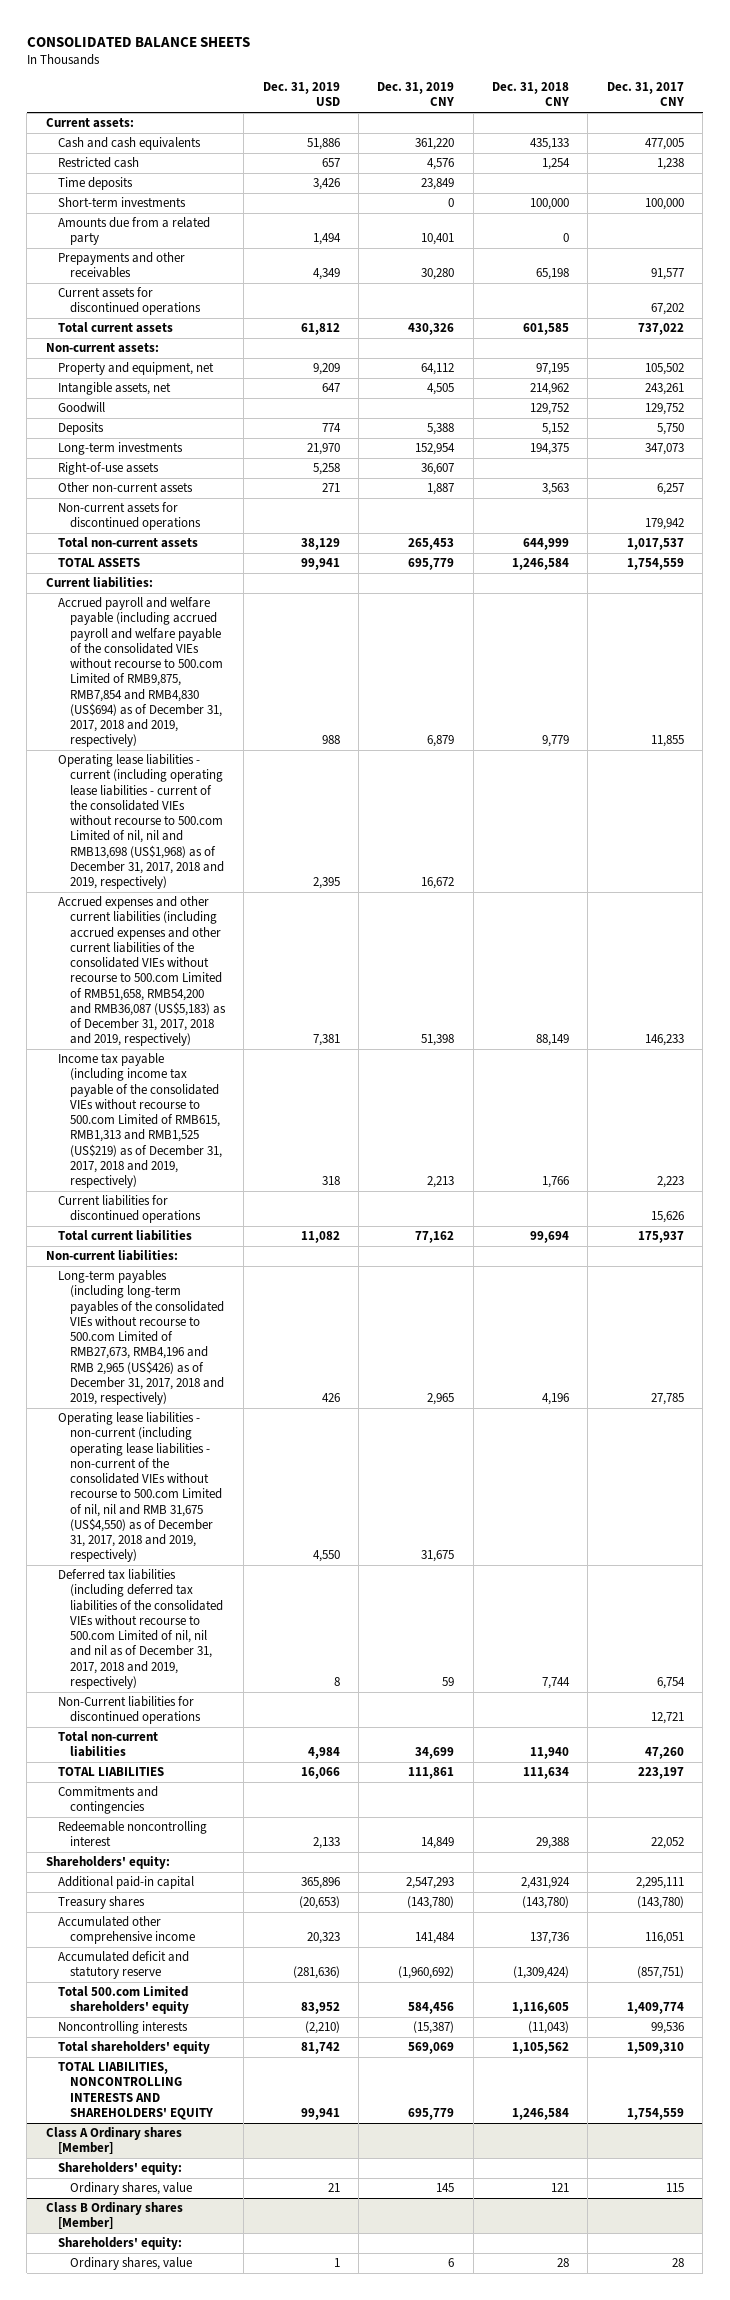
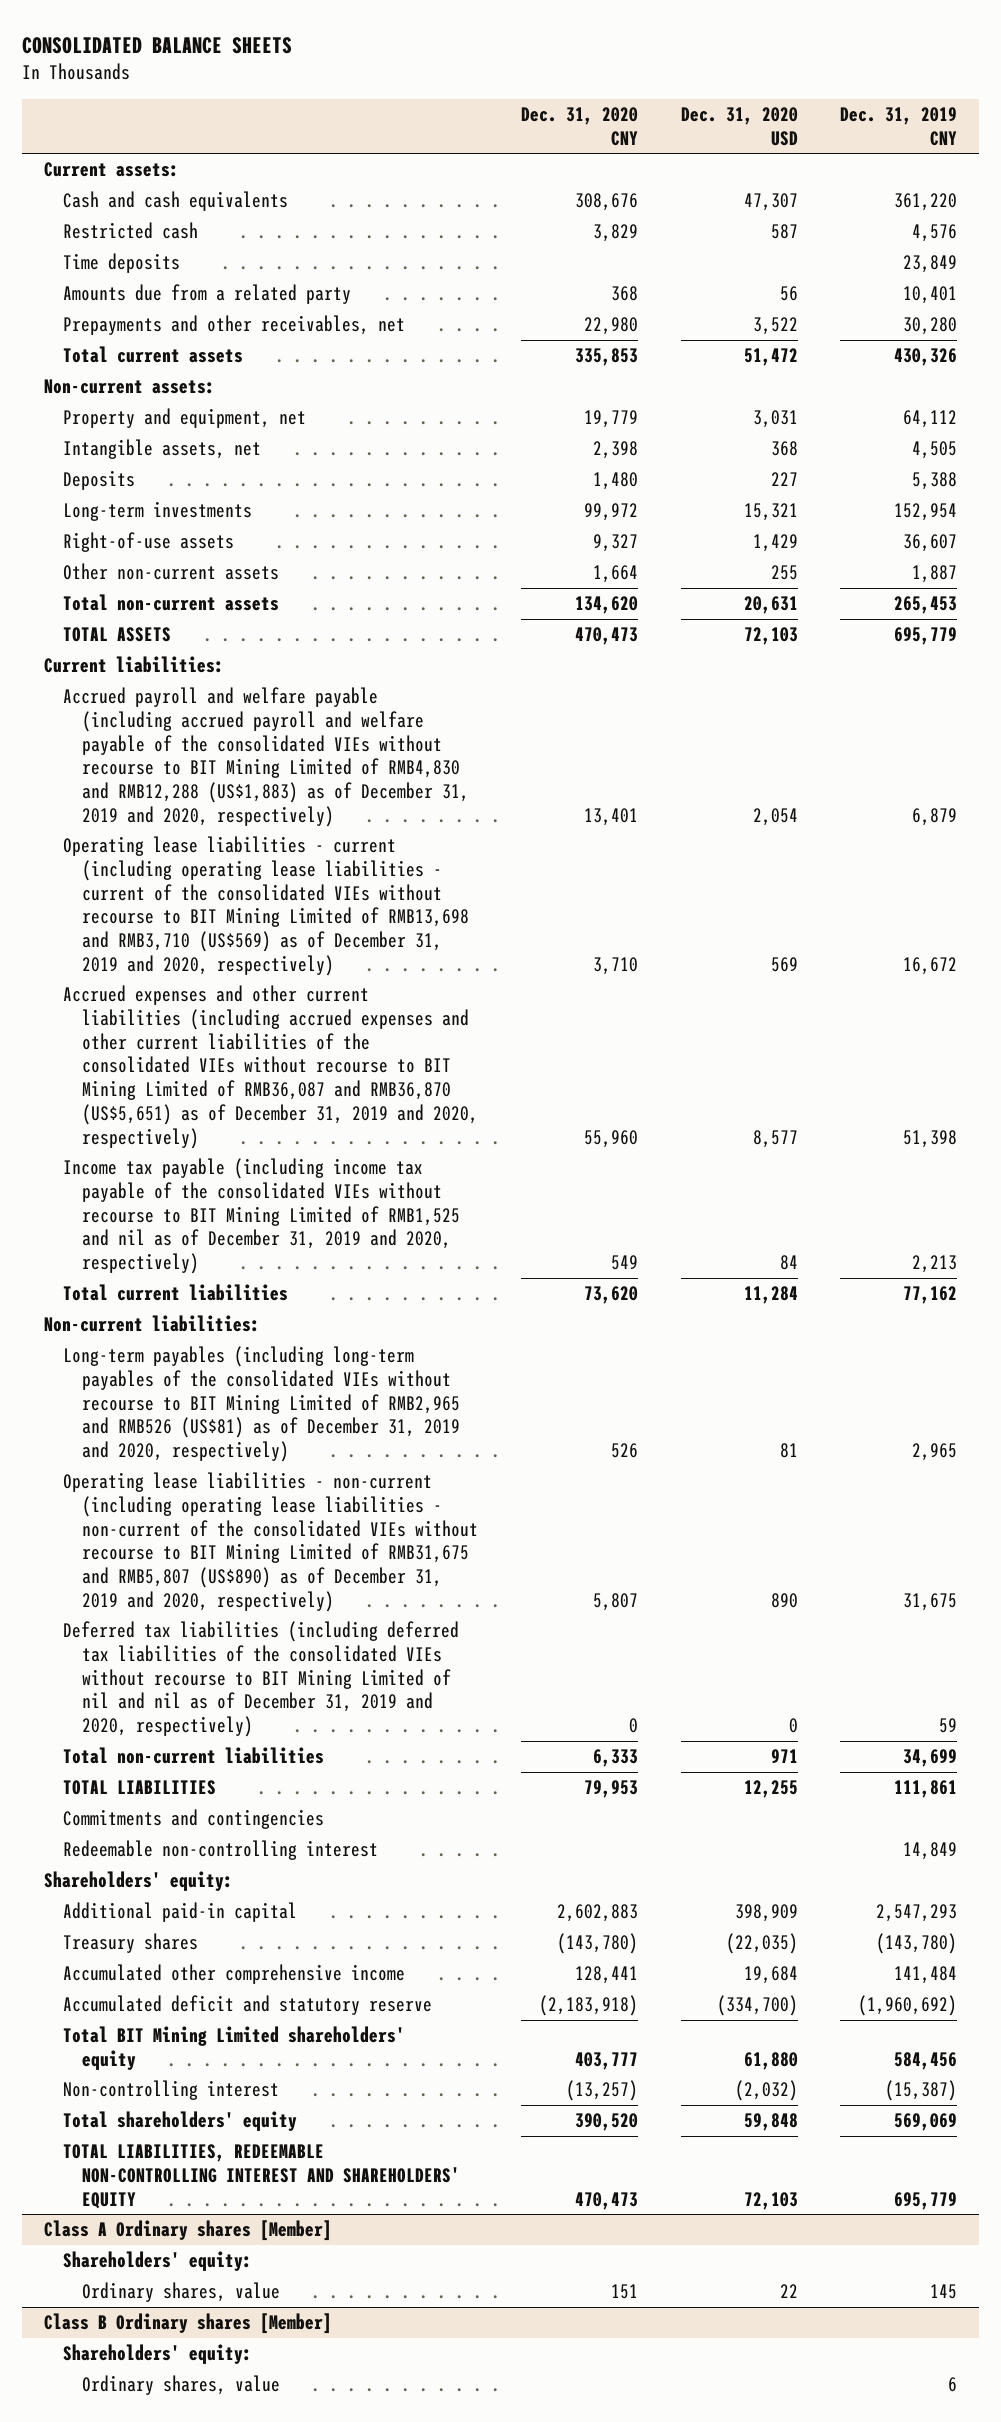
[262,82,340,107] Dec. 31, 2019 USD -> none
[492,82,570,107] Dec. 31, 2018 CNY -> none
[606,82,684,107] Dec. 31, 2017 CNY -> none
none -> [521,106,639,146] Dec. 31, 2020 CNY
none -> [680,106,798,146] Dec. 31, 2020 USD
[57,197,186,208] Short-term investments -> none
[57,287,201,316] Current assets for discontinued operations -> none
[57,252,185,279] Prepayments and other receivables -> [63,315,406,336] Prepayments and other receivables, net
[57,402,105,414] Goodwill -> none
[57,502,201,531] Non-current assets for discontinued operations -> none
[57,1195,201,1224] Current liabilities for discontinued operations -> none
[57,597,223,748] Accrued payroll and welfare payable (including accrued payroll and welfare payable of the consolidated VIEs without recourse to 500.com Limited of RMB9,875, RMB7,854 and RMB4,830 (US$694) as of December 31, 2017, 2018 and 2019, respectively) -> [63,687,470,828] Accrued payroll and welfare payable (including accrued payroll and welfare payable of the consolidated VIEs without recourse to BIT Mining Limited of RMB4,830 and RMB12,288 (US$1,883) as of December 31, 2019 and 2020, respectively)
[57,754,224,890] Operating lease liabilities - current (including operating lease liabilities - current of the consolidated VIEs without recourse to 500.com Limited of nil, nil and RMB13,698 (US$1,968) as of December 31, 2017, 2018 and 2019, respectively) -> [63,836,470,977] Operating lease liabilities - current (including operating lease liabilities - current of the consolidated VIEs without recourse to BIT Mining Limited of RMB13,698 and RMB3,710 (US$569) as of December 31, 2019 and 2020, respectively)
[57,896,226,1047] Accrued expenses and other current liabilities (including accrued expenses and other current liabilities of the consolidated VIEs without recourse to 500.com Limited of RMB51,658, RMB54,200 and RMB36,087 (US$5,183) as of December 31, 2017, 2018 and 2019, respectively) -> [63,985,479,1149] Accrued expenses and other current liabilities (including accrued expenses and other current liabilities of the consolidated VIEs without recourse to BIT Mining Limited of RMB36,087 and RMB36,870 (US$5,651) as of December 31, 2019 and 2020, respectively)
[57,1053,222,1189] Income tax payable (including income tax payable of the consolidated VIEs without recourse to 500.com Limited of RMB615, RMB1,313 and RMB1,525 (US$219) as of December 31, 2017, 2018 and 2019, respectively) -> [63,1158,461,1275] Income tax payable (including income tax payable of the consolidated VIEs without recourse to BIT Mining Limited of RMB1,525 and nil as of December 31, 2019 and 2020, respectively)
[57,1696,201,1725] Non-Current liabilities for discontinued operations -> none
[57,1270,224,1406] Long-term payables (including long-term payables of the consolidated VIEs without recourse to 500.com Limited of RMB27,673, RMB4,196 and RMB 2,965 (US$426) as of December 31, 2017, 2018 and 2019, respectively) -> [63,1346,461,1463] Long-term payables (including long-term payables of the consolidated VIEs without recourse to BIT Mining Limited of RMB2,965 and RMB526 (US$81) as of December 31, 2019 and 2020, respectively)
[57,1412,222,1563] Operating lease liabilities - non-current (including operating lease liabilities - non-current of the consolidated VIEs without recourse to 500.com Limited of nil, nil and RMB 31,675 (US$4,550) as of December 31, 2017, 2018 and 2019, respectively) -> [63,1472,479,1613] Operating lease liabilities - non-current (including operating lease liabilities - non-current of the consolidated VIEs without recourse to BIT Mining Limited of RMB31,675 and RMB5,807 (US$890) as of December 31, 2019 and 2020, respectively)
[57,1569,223,1689] Deferred tax liabilities (including deferred tax liabilities of the consolidated VIEs without recourse to 500.com Limited of nil, nil and nil as of December 31, 2017, 2018 and 2019, respectively) -> [63,1621,460,1738] Deferred tax liabilities (including deferred tax liabilities of the consolidated VIEs without recourse to BIT Mining Limited of nil and nil as of December 31, 2019 and 2020, respectively)
[57,1821,207,1847] Redeemable noncontrolling interest -> [63,1840,379,1861] Redeemable non-controlling interest
[57,1986,189,2015] Total 500.com Limited shareholders' equity -> [63,2026,406,2070] Total BIT Mining Limited shareholders' equity
[57,2021,188,2035] Noncontrolling interests -> [63,2080,280,2101] Non-controlling interest
[57,2062,213,2120] TOTAL LIABILITIES, NONCONTROLLING INTERESTS AND SHAREHOLDERS' EQUITY -> [63,2144,461,2209] TOTAL LIABILITIES, REDEEMABLE NON-CONTROLLING INTEREST AND SHAREHOLDERS' EQUITY

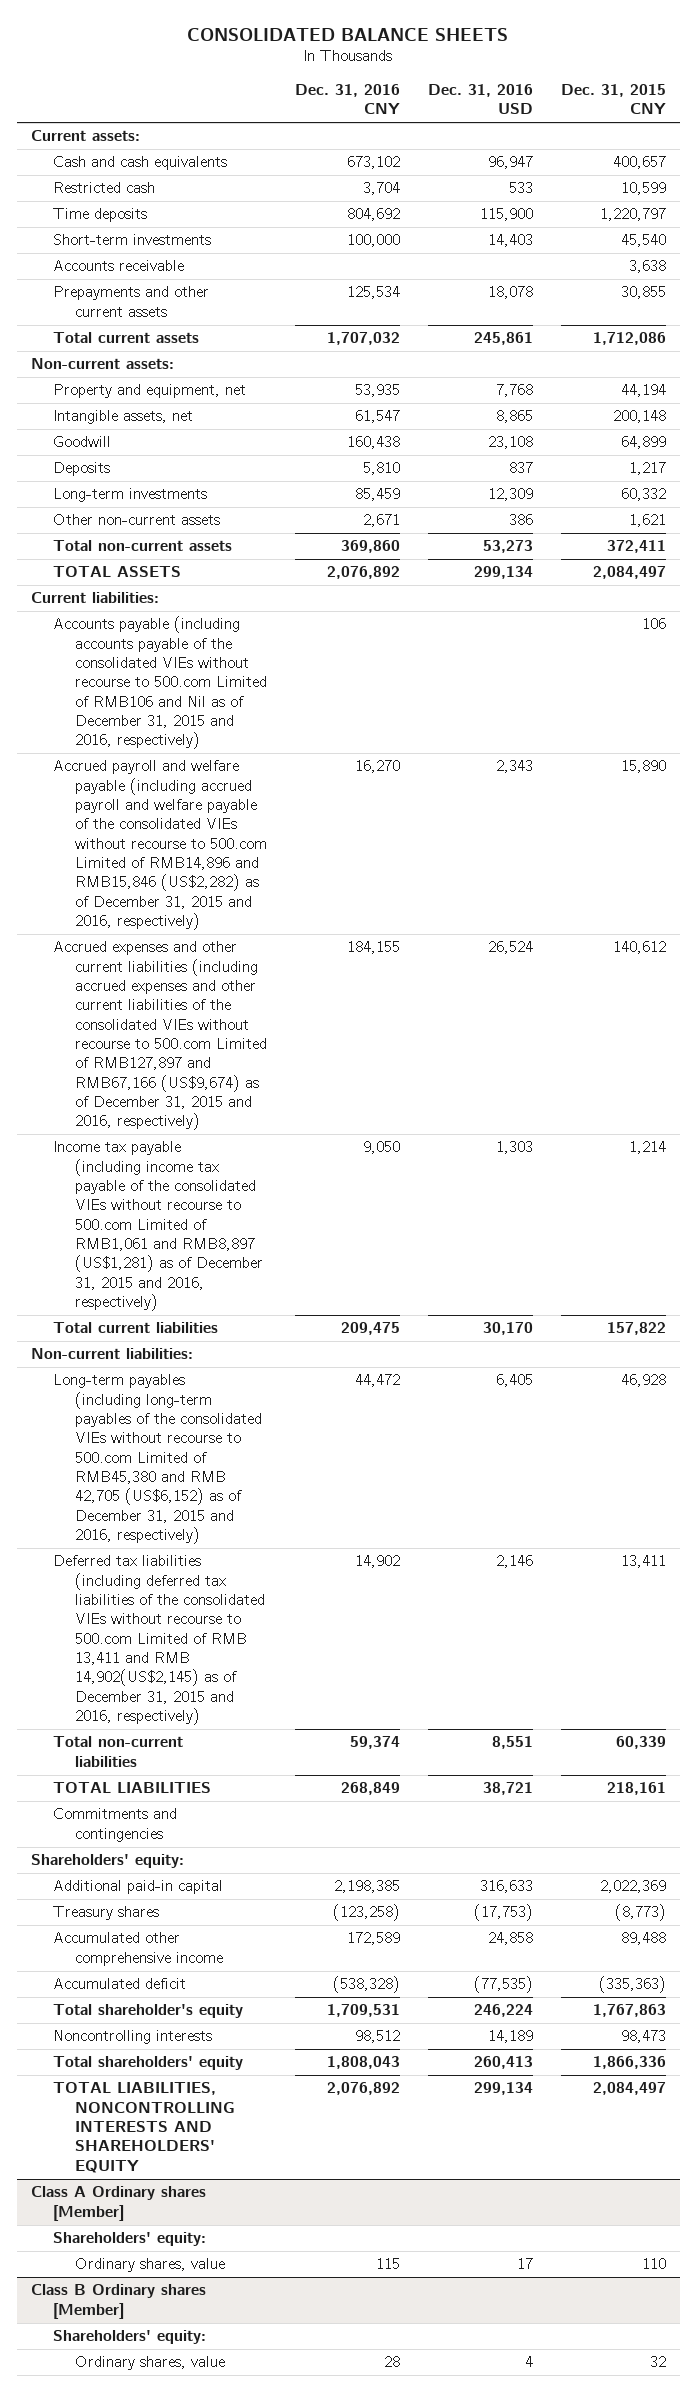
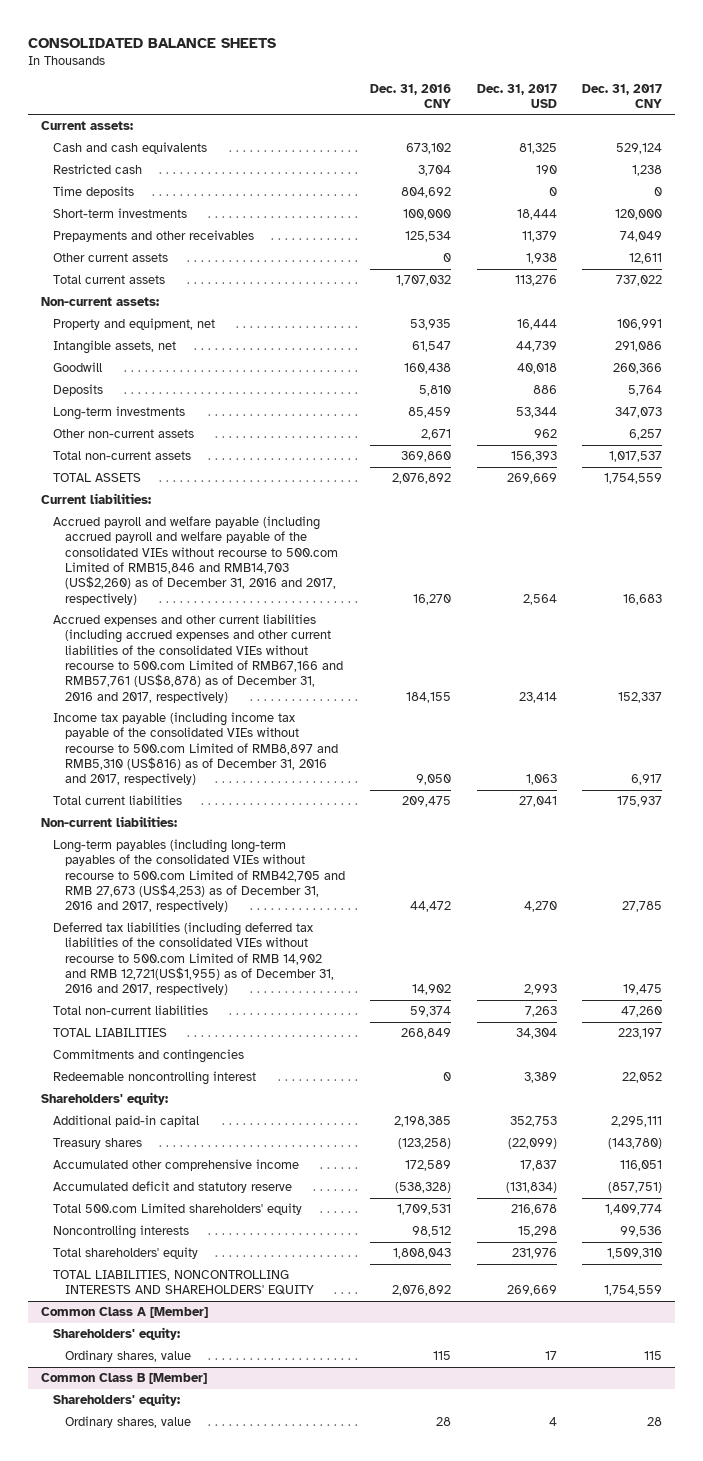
[428,84,534,115] Dec. 31, 2016 USD -> none
[560,84,666,115] Dec. 31, 2015 CNY -> none
none -> [476,83,557,108] Dec. 31, 2017 USD
none -> [582,83,663,108] Dec. 31, 2017 CNY
[53,260,185,272] Accounts receivable -> none
[53,286,210,317] Prepayments and other current assets -> [53,230,255,243] Prepayments and other receivables
none -> [53,253,169,263] Other current assets
[53,616,268,750] Accounts payable (including accounts payable of the consolidated VIEs without recourse to 500.com Limited of RMB106 and Nil as of December 31, 2015 and 2016, respectively) -> none
[53,760,268,931] Accrued payroll and welfare payable (including accrued payroll and welfare payable of the consolidated VIEs without recourse to 500.com Limited of RMB14,896 and RMB15,846 (US$2,282) as of December 31, 2015 and 2016, respectively) -> [53,516,339,605] Accrued payroll and welfare payable (including accrued payroll and welfare payable of the consolidated VIEs without recourse to 500.com Limited of RMB15,846 and RMB14,703 (US$2,260) as of December 31, 2016 and 2017, respectively)
[53,941,268,1131] Accrued expenses and other current liabilities (including accrued expenses and other current liabilities of the consolidated VIEs without recourse to 500.com Limited of RMB127,897 and RMB67,166 (US$9,674) as of December 31, 2015 and 2016, respectively) -> [53,614,344,703] Accrued expenses and other current liabilities (including accrued expenses and other current liabilities of the consolidated VIEs without recourse to 500.com Limited of RMB67,166 and RMB57,761 (US$8,878) as of December 31, 2016 and 2017, respectively)
[53,1141,264,1312] Income tax payable (including income tax payable of the consolidated VIEs without recourse to 500.com Limited of RMB1,061 and RMB8,897 (US$1,281) as of December 31, 2015 and 2016, respectively) -> [53,712,339,786] Income tax payable (including income tax payable of the consolidated VIEs without recourse to 500.com Limited of RMB8,897 and RMB5,310 (US$816) as of December 31, 2016 and 2017, respectively)
[53,1374,263,1545] Long-term payables (including long-term payables of the consolidated VIEs without recourse to 500.com Limited of RMB45,380 and RMB 42,705 (US$6,152) as of December 31, 2015 and 2016, respectively) -> [53,839,346,913] Long-term payables (including long-term payables of the consolidated VIEs without recourse to 500.com Limited of RMB42,705 and RMB 27,673 (US$4,253) as of December 31, 2016 and 2017, respectively)
[53,1555,266,1726] Deferred tax liabilities (including deferred tax liabilities of the consolidated VIEs without recourse to 500.com Limited of RMB 13,411 and RMB 14,902(US$2,145) as of December 31, 2015 and 2016, respectively) -> [53,922,335,996] Deferred tax liabilities (including deferred tax liabilities of the consolidated VIEs without recourse to 500.com Limited of RMB 14,902 and RMB 12,721(US$1,955) as of December 31, 2016 and 2017, respectively)
none -> [53,1071,257,1086] Redeemable noncontrolling interest
[53,1978,187,1990] Accumulated deficit -> [53,1181,293,1194] Accumulated deficit and statutory reserve
[53,2004,244,2019] Total shareholder's equity -> [53,1203,303,1216] Total 500.com Limited shareholders' equity
[30,2186,206,2221] Class A Ordinary shares [Member] -> [40,1307,208,1319] Common Class A [Member]
[30,2284,206,2319] Class B Ordinary shares [Member] -> [40,1373,207,1385] Common Class B [Member]

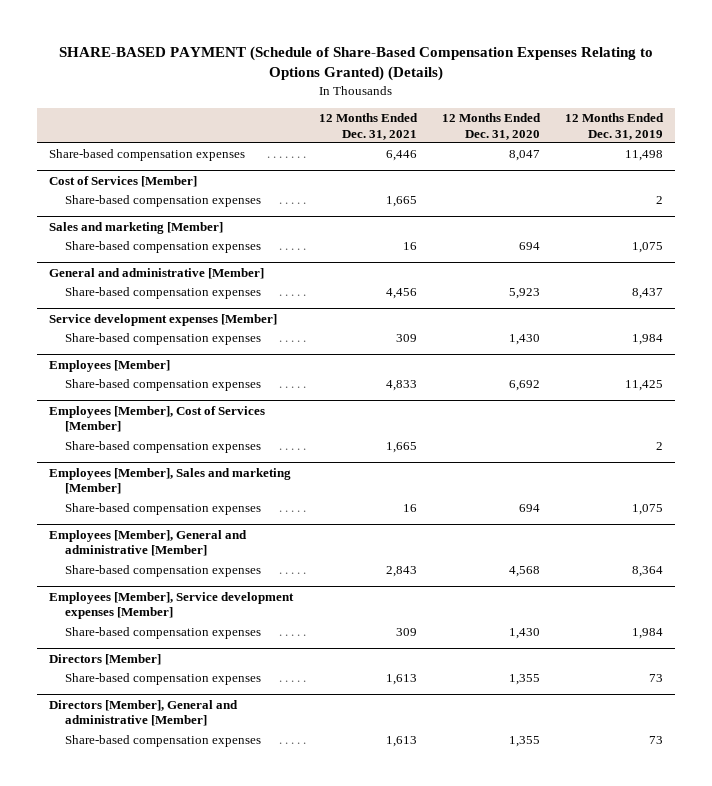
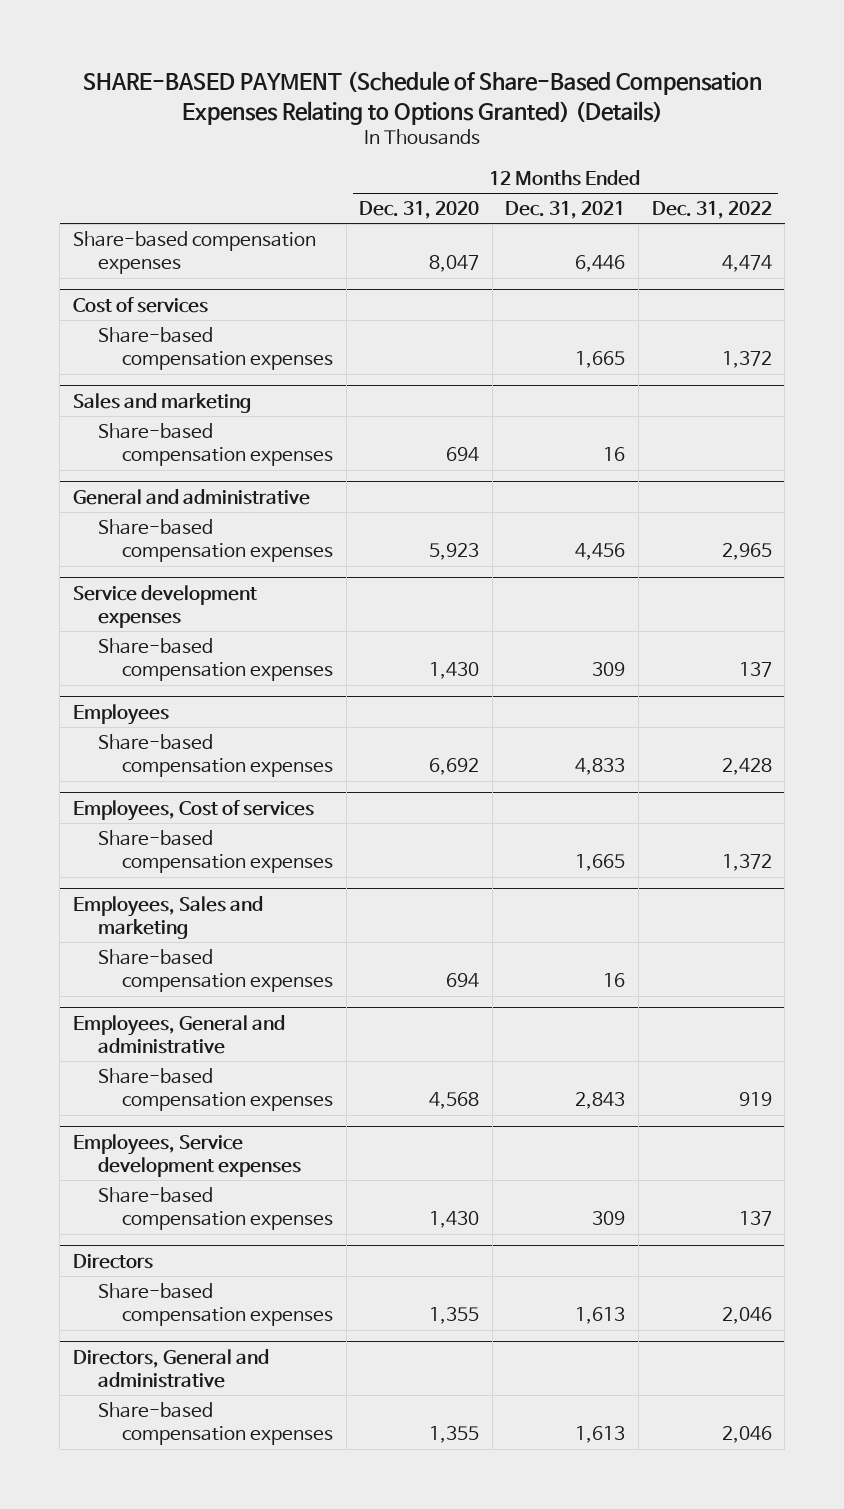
[564,112,664,140] 12 Months Ended Dec. 31, 2019 -> none
none -> [651,201,772,220] Dec. 31, 2022
[49,175,198,187] Cost of Services [Member] -> [72,296,208,313] Cost of services
[49,221,224,234] Sales and marketing [Member] -> [72,392,251,413] Sales and marketing
[49,267,265,279] General and administrative [Member] -> [72,488,310,505] General and administrative
[49,313,278,326] Service development expenses [Member] -> [72,584,257,628] Service development expenses
[49,359,171,372] Employees [Member] -> [72,703,169,725] Employees
[49,405,266,433] Employees [Member], Cost of Services [Member] -> [72,799,314,821] Employees, Cost of services
[49,467,292,495] Employees [Member], Sales and marketing [Member] -> [72,895,263,939] Employees, Sales and marketing
[49,529,248,557] Employees [Member], General and administrative [Member] -> [72,1014,285,1054] Employees, General and administrative
[49,591,295,620] Employees [Member], Service development expenses [Member] -> [72,1133,301,1177] Employees, Service development expenses
[49,653,162,665] Directors [Member] -> [72,1253,153,1269] Directors
[49,699,239,727] Directors [Member], General and administrative [Member] -> [72,1348,269,1388] Directors, General and administrative

